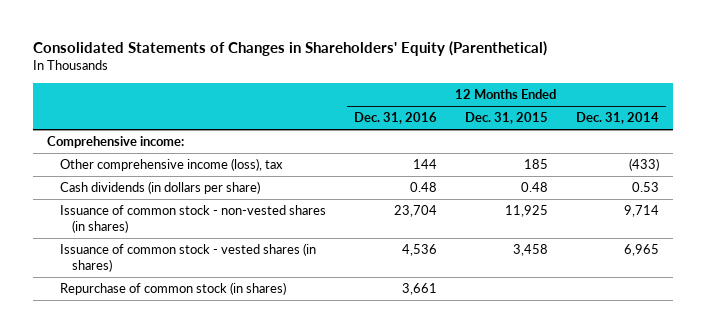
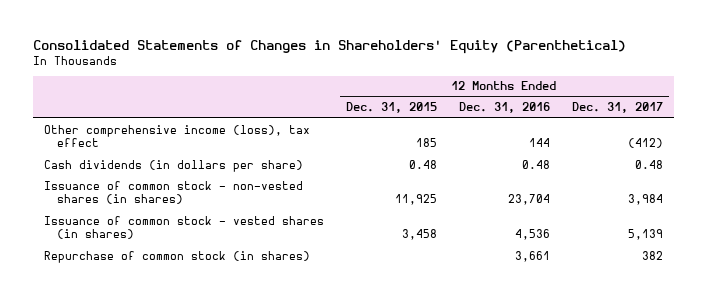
[575,112,659,125] Dec. 31, 2014 -> none
none -> [572,102,664,114] Dec. 31, 2017
[47,136,185,149] Comprehensive income: -> none
[59,158,283,172] Other comprehensive income (loss), tax -> [43,124,310,148] Other comprehensive income (loss), tax effect

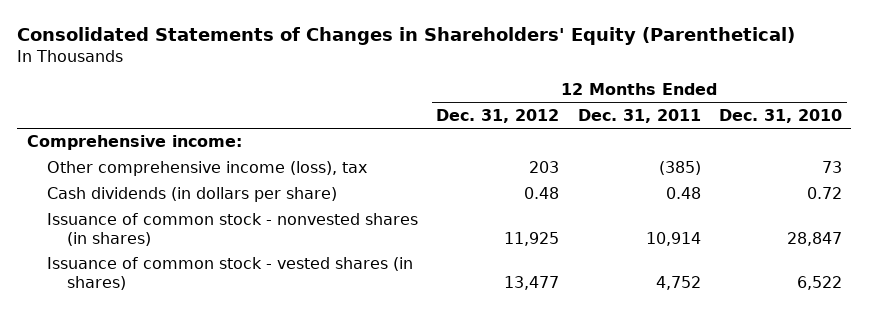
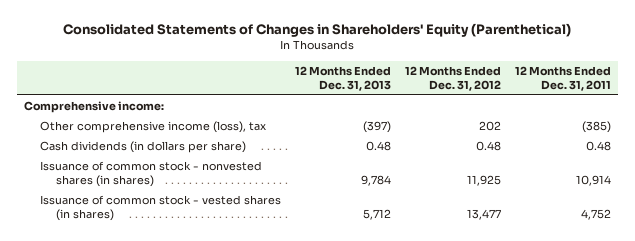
[719,109,843,124] Dec. 31, 2010 -> none
none -> [295,65,392,91] 12 Months Ended Dec. 31, 2013
[529,161,560,174] 203 -> [479,121,502,132] 202

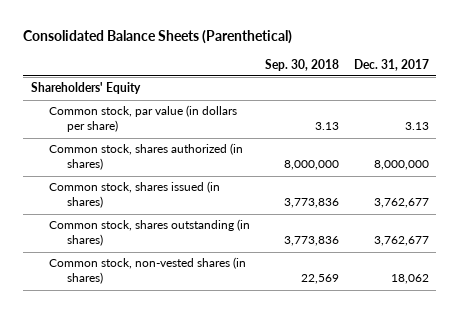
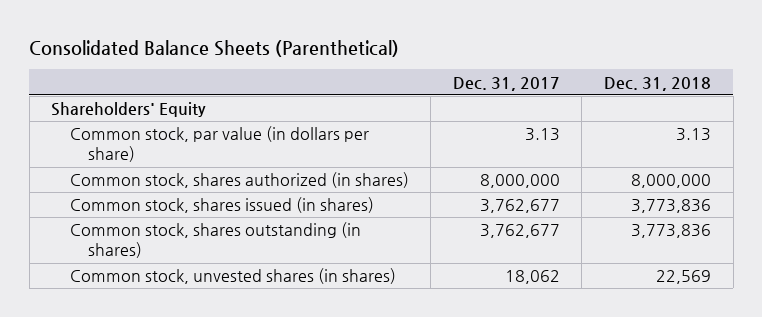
[264,58,339,71] Sep. 30, 2018 -> none
none -> [604,76,712,91] Dec. 31, 2018
[48,257,246,285] Common stock, non-vested shares (in shares) -> [69,268,396,285] Common stock, unvested shares (in shares)

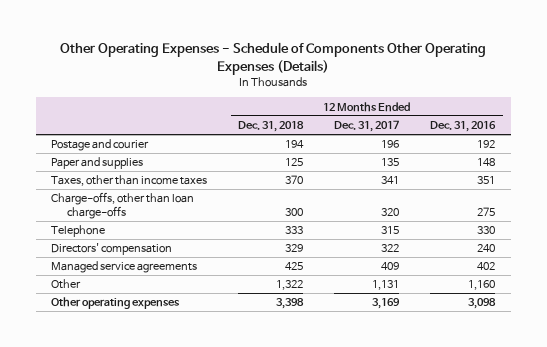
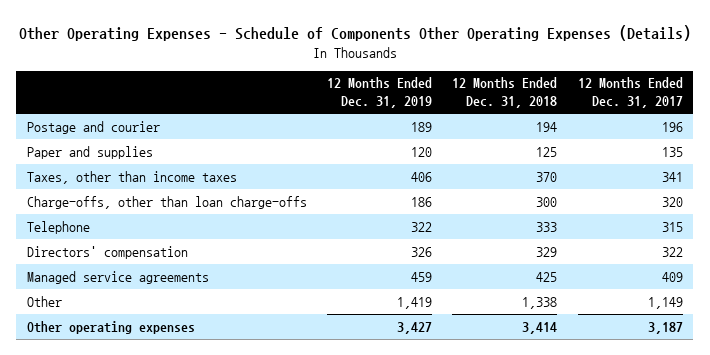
[430,120,497,132] Dec. 31, 2016 -> none
none -> [327,77,433,109] 12 Months Ended Dec. 31, 2019
[276,280,304,291] 1,322 -> [522,296,558,309] 1,338
[372,280,400,291] 1,131 -> [647,296,683,309] 1,149
[276,298,305,310] 3,398 -> [522,321,558,334] 3,414
[372,298,401,310] 3,169 -> [647,321,683,334] 3,187

